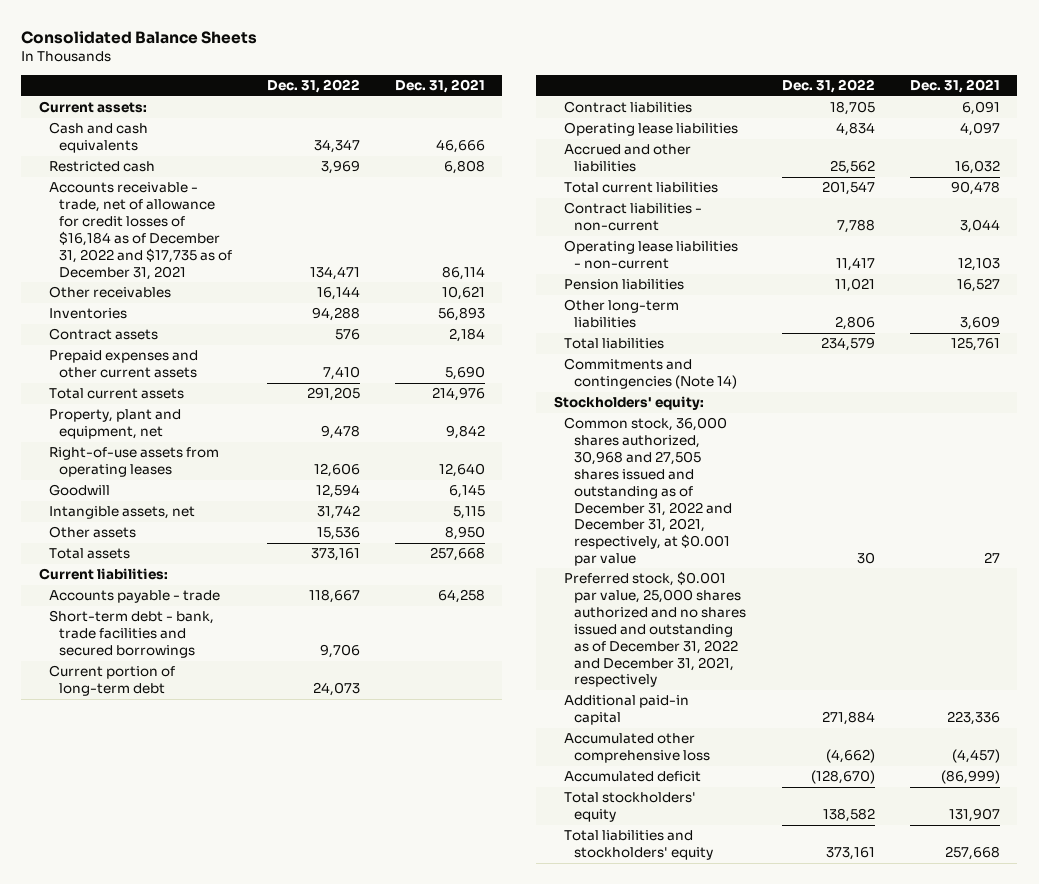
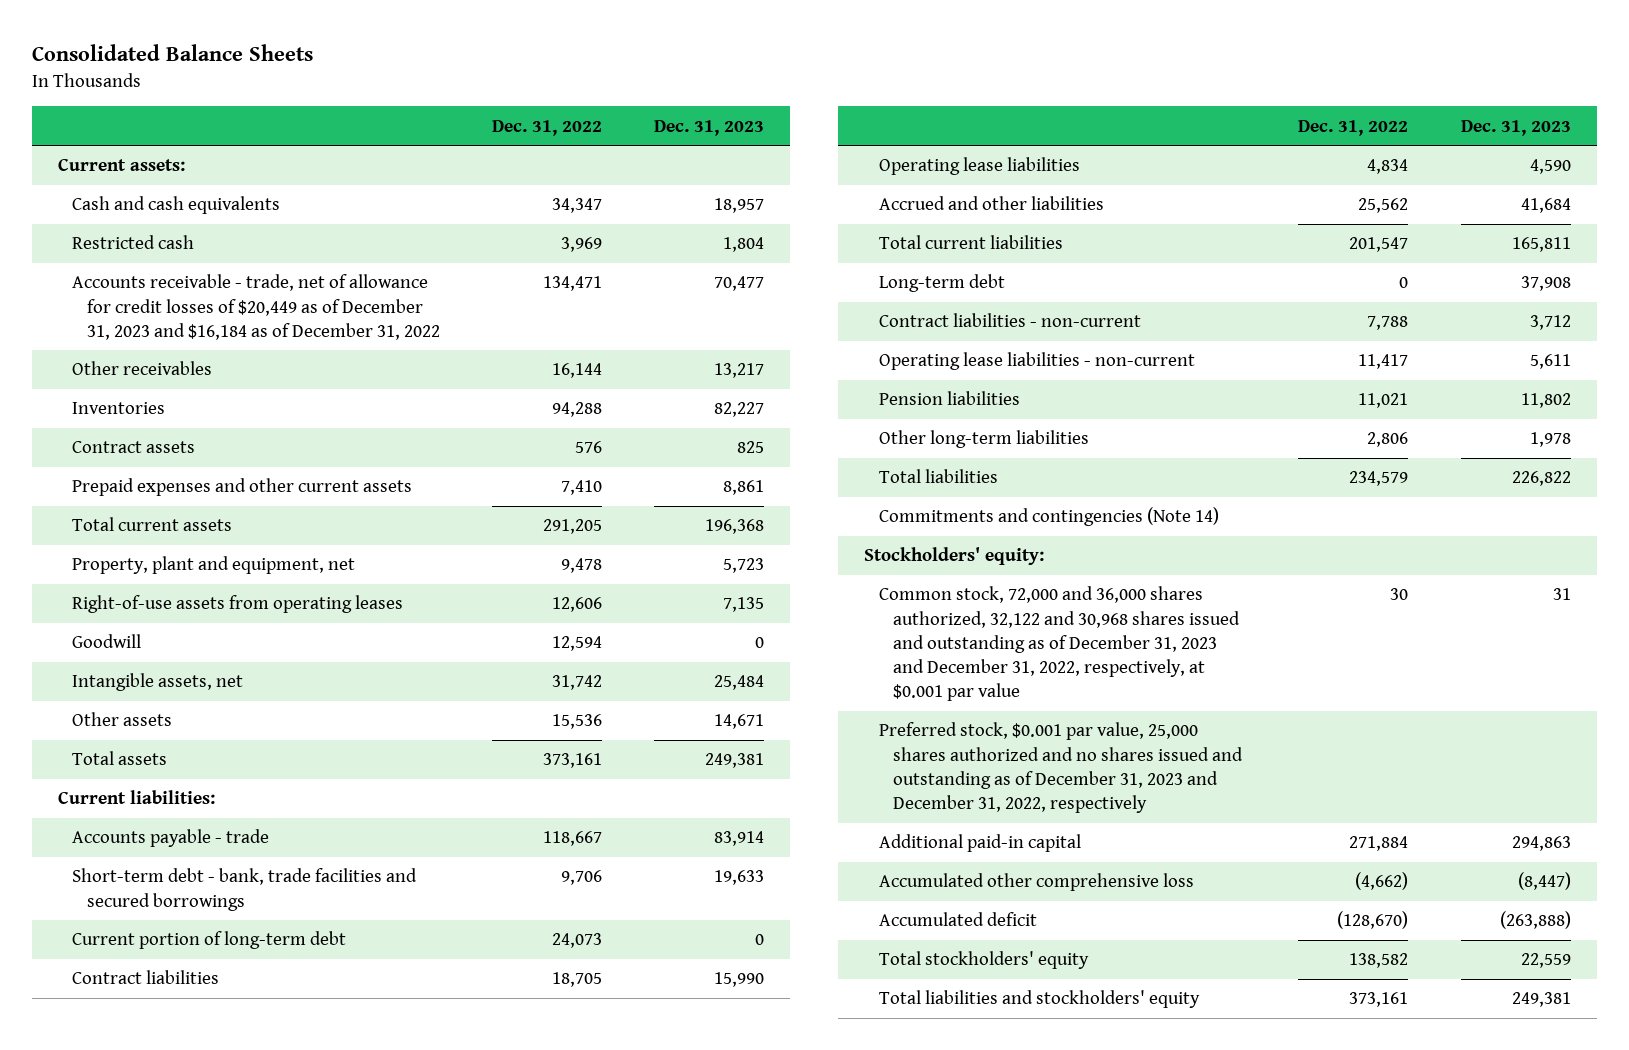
[394,79,485,94] Dec. 31, 2021 -> none
none -> [654,119,765,136] Dec. 31, 2023
[48,182,232,280] Accounts receivable - trade, net of allowance for credit losses of $16,184 as of December 31, 2022 and $17,735 as of December 31, 2021 -> [72,274,440,340] Accounts receivable - trade, net of allowance for credit losses of $20,449 as of December 31, 2023 and $16,184 as of December 31, 2022
none -> [878,274,1005,293] Long-term debt
[563,417,732,567] Common stock, 36,000 shares authorized, 30,968 and 27,505 shares issued and outstanding as of December 31, 2022 and December 31, 2021, respectively, at $0.001 par value -> [878,586,1241,702] Common stock, 72,000 and 36,000 shares authorized, 32,122 and 30,968 shares issued and outstanding as of December 31, 2023 and December 31, 2022, respectively, at $0.001 par value
[563,571,746,688] Preferred stock, $0.001 par value, 25,000 shares authorized and no shares issued and outstanding as of December 31, 2022 and December 31, 2021, respectively -> [878,722,1244,814] Preferred stock, $0.001 par value, 25,000 shares authorized and no shares issued and outstanding as of December 31, 2023 and December 31, 2022, respectively

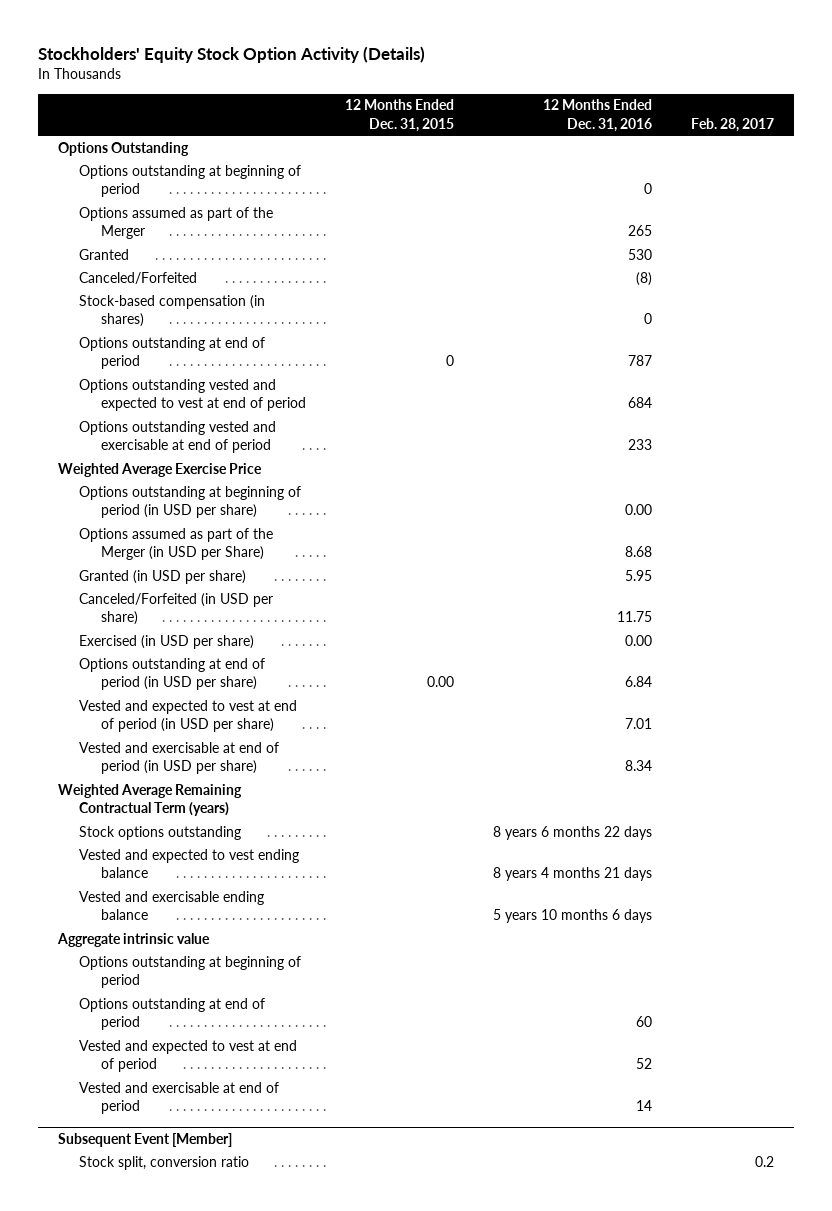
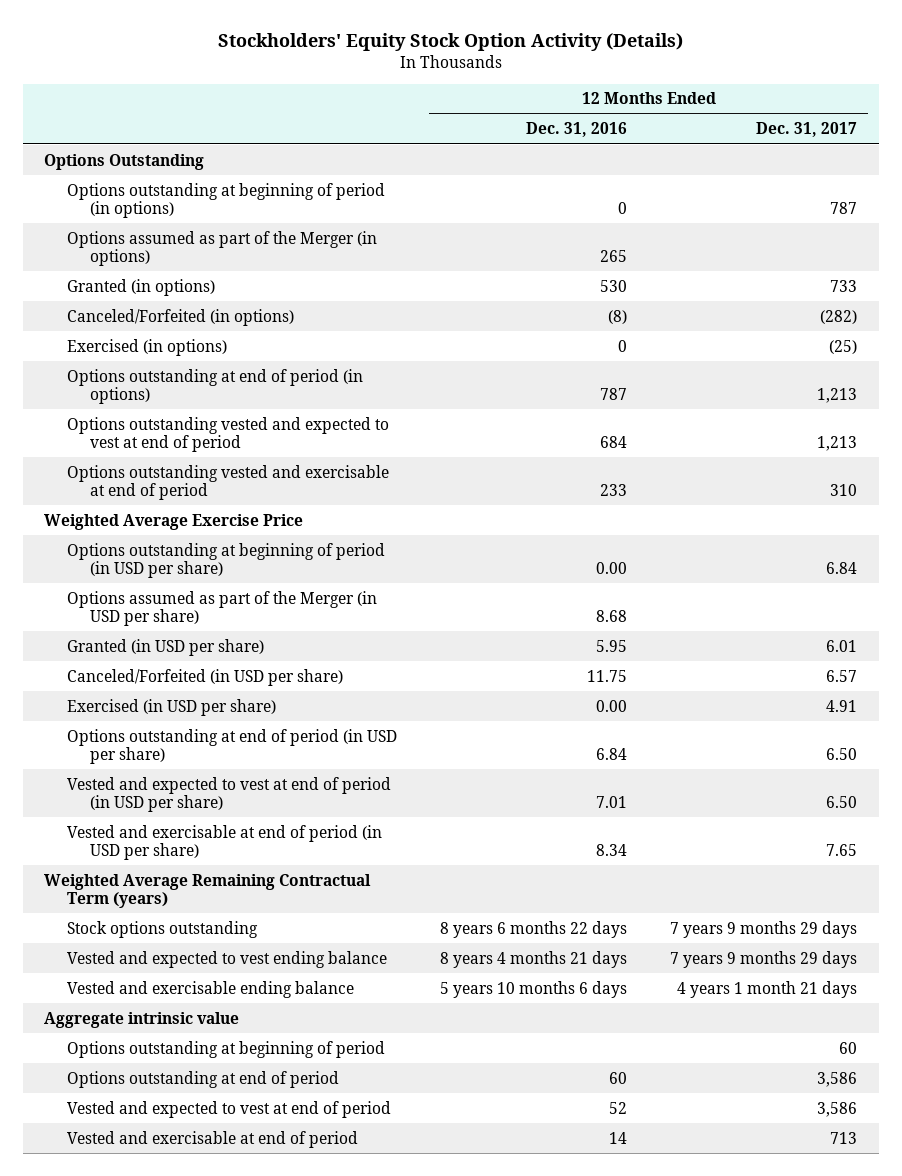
[345,99,455,132] 12 Months Ended Dec. 31, 2015 -> none
[691,117,775,132] Feb. 28, 2017 -> none
none -> [756,122,858,138] Dec. 31, 2017
[79,164,302,198] Options outstanding at beginning of period -> [67,182,386,219] Options outstanding at beginning of period (in options)
[79,206,274,240] Options assumed as part of the Merger -> [67,230,378,267] Options assumed as part of the Merger (in options)
[79,248,130,260] Granted -> [67,278,216,296] Granted (in options)
[79,271,198,284] Canceled/Forfeited -> [67,308,295,326] Canceled/Forfeited (in options)
[79,294,266,328] Stock-based compensation (in shares) -> [67,338,228,356] Exercised (in options)
[79,336,266,370] Options outstanding at end of period -> [67,368,364,405] Options outstanding at end of period (in options)
[79,527,274,561] Options assumed as part of the Merger (in USD per Share) -> [67,590,378,627] Options assumed as part of the Merger (in USD per share)
[57,1132,232,1147] Subsequent Event [Member] -> none
[79,1155,250,1170] Stock split, conversion ratio -> none

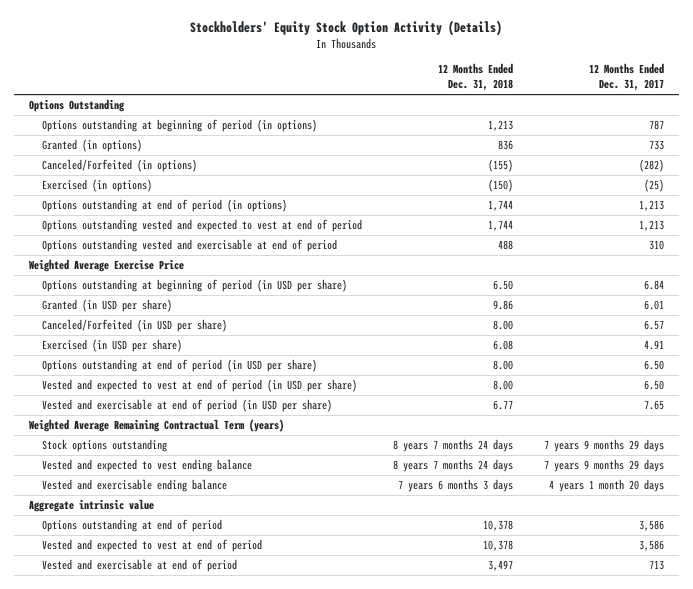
[526,122,628,138] Dec. 31, 2016 -> none
none -> [438,63,514,92] 12 Months Ended Dec. 31, 2018
[67,230,378,267] Options assumed as part of the Merger (in options) -> none
[67,590,378,627] Options assumed as part of the Merger (in USD per share) -> none
[677,980,858,998] 4 years 1 month 21 days -> [548,479,664,493] 4 years 1 month 20 days
[67,1040,386,1058] Options outstanding at beginning of period -> none

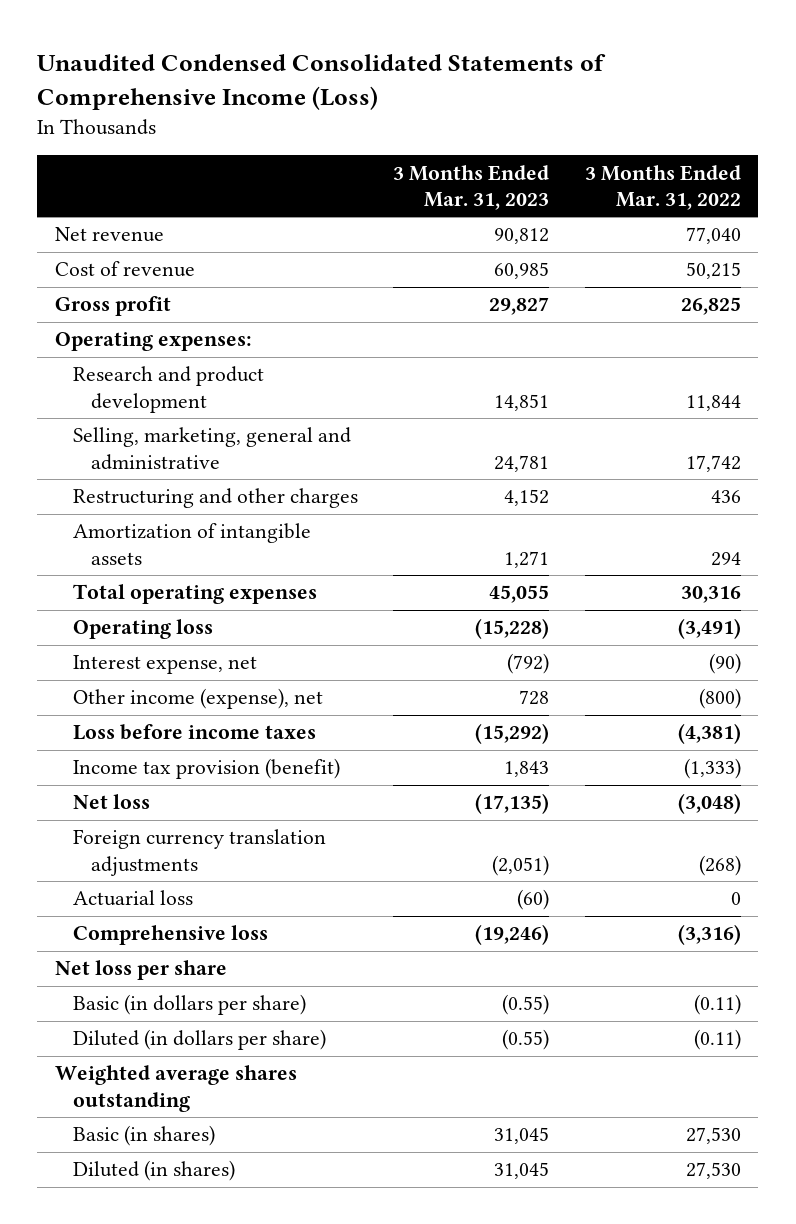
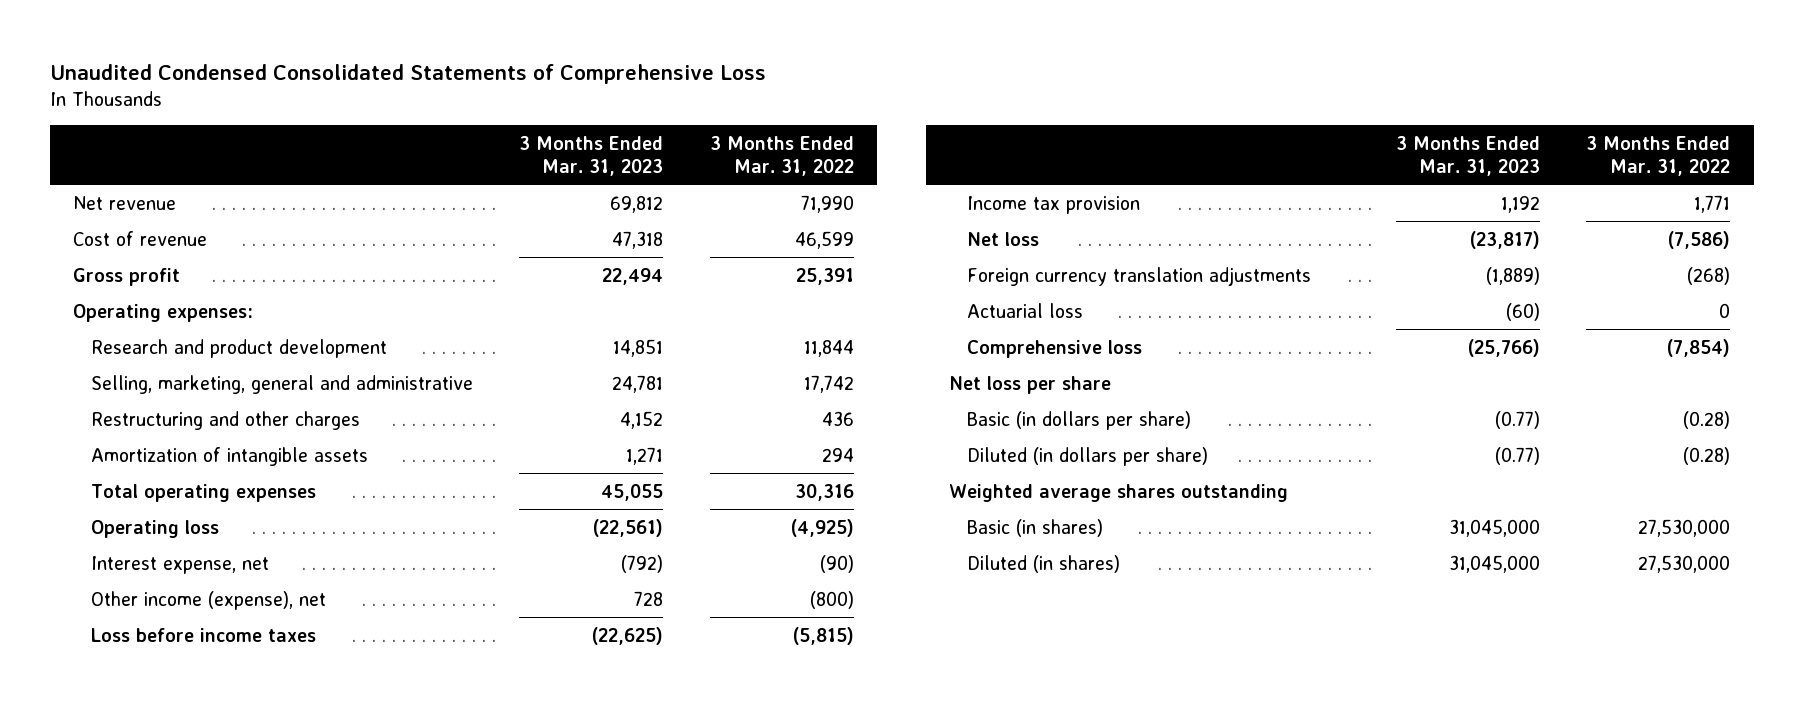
[37,53,607,110] Unaudited Condensed Consolidated Statements of Comprehensive Income (Loss) -> [49,63,766,84] Unaudited Condensed Consolidated Statements of Comprehensive Loss
[494,228,550,245] 90,812 -> [610,195,664,213] 69,812
[685,227,741,245] 77,040 -> [801,194,855,213] 71,990
[494,262,550,280] 60,985 -> [612,230,664,249] 47,318
[685,262,741,280] 50,215 -> [795,230,855,249] 46,599
[489,297,550,316] 29,827 -> [602,267,664,285] 22,494
[680,297,741,316] 26,825 -> [796,267,855,285] 25,391
[475,618,550,640] (15,228) -> [593,518,664,537] (22,561)
[677,618,741,640] (3,491) -> [791,518,855,537] (4,925)
[475,723,550,745] (15,292) -> [592,626,664,645] (22,625)
[677,723,741,745] (4,381) -> [793,626,855,645] (5,815)
[73,758,341,780] Income tax provision (benefit) -> [966,195,1140,214] Income tax provision
[504,761,550,778] 1,843 -> [1500,195,1540,213] 1,192
[683,758,741,780] (1,333) -> [1694,194,1731,213] 1,771
[475,793,550,815] (17,135) -> [1469,230,1540,249] (23,817)
[677,793,741,815] (3,048) -> [1668,230,1731,249] (7,586)
[492,854,550,876] (2,051) -> [1485,266,1540,285] (1,889)
[475,924,550,946] (19,246) -> [1467,338,1540,357] (25,766)
[677,924,741,946] (3,316) -> [1667,338,1731,357] (7,854)
[502,994,550,1016] (0.55) -> [1494,410,1540,429] (0.77)
[693,994,741,1016] (0.11) -> [1683,410,1731,429] (0.28)
[502,1029,550,1051] (0.55) -> [1494,446,1540,465] (0.77)
[693,1029,741,1051] (0.11) -> [1683,446,1731,465] (0.28)
[494,1127,550,1145] 31,045 -> [1448,518,1540,537] 31,045,000
[685,1127,741,1145] 27,530 -> [1638,518,1731,537] 27,530,000
[494,1162,550,1180] 31,045 -> [1448,554,1540,573] 31,045,000
[685,1162,741,1180] 27,530 -> [1638,554,1731,573] 27,530,000

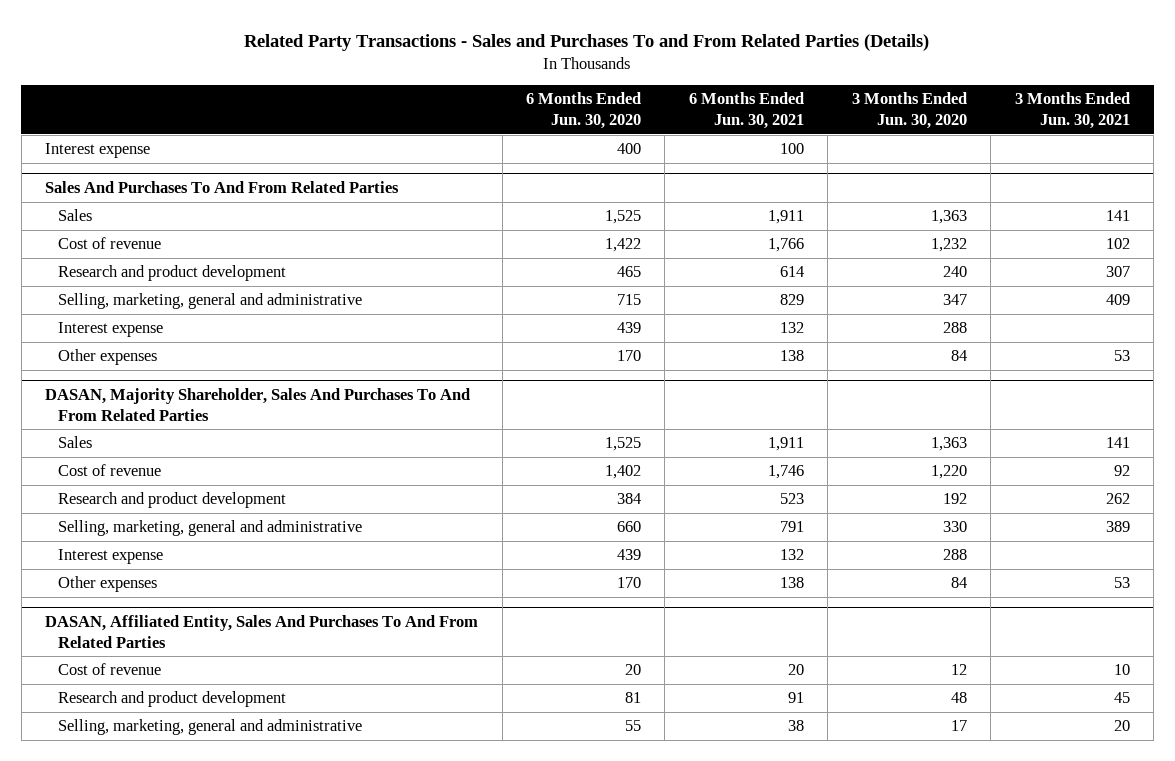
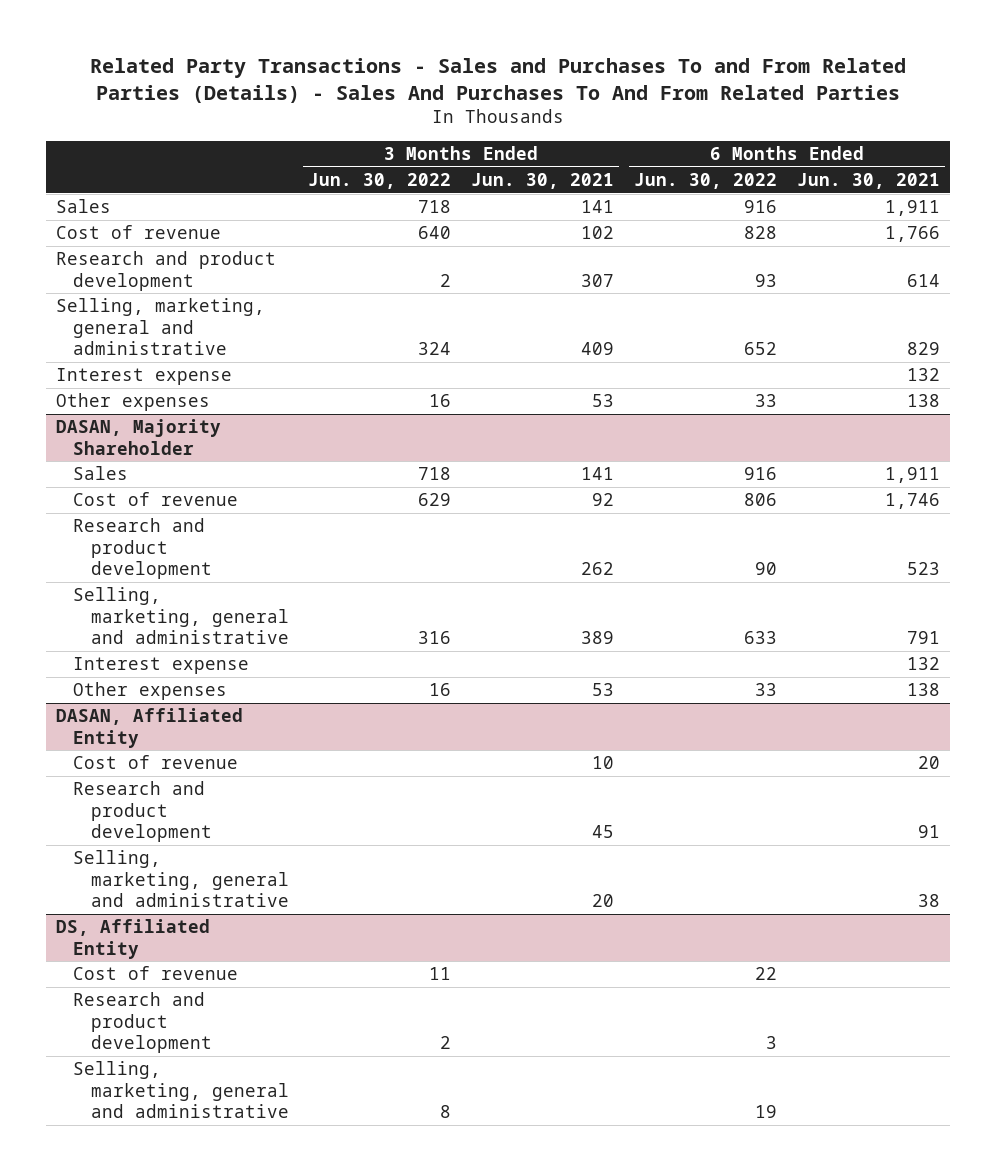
[244,33,930,51] Related Party Transactions - Sales and Purchases To and From Related Parties (Details) -> [89,57,906,103] Related Party Transactions - Sales and Purchases To and From Related Parties (Details) - Sales And Purchases To And From Related Parties
[525,92,641,130] 6 Months Ended Jun. 30, 2020 -> none
[851,92,967,130] 3 Months Ended Jun. 30, 2020 -> none
none -> [308,173,452,190] Jun. 30, 2022
none -> [633,173,777,190] Jun. 30, 2022
[45,143,151,159] Interest expense -> none
[45,180,400,193] Sales And Purchases To And From Related Parties -> none
[45,387,471,421] DASAN, Majority Shareholder, Sales And Purchases To And From Related Parties -> none
none -> [55,419,221,455] DASAN, Majority Shareholder
[45,614,479,648] DASAN, Affiliated Entity, Sales And Purchases To And From Related Parties -> none
none -> [55,708,243,748] DASAN, Affiliated Entity
none -> [55,919,210,959] DS, Affiliated Entity
none -> [73,966,239,981] Cost of revenue
none -> [73,992,212,1053] Research and product development
none -> [73,1061,289,1118] Selling, marketing, general and administrative

